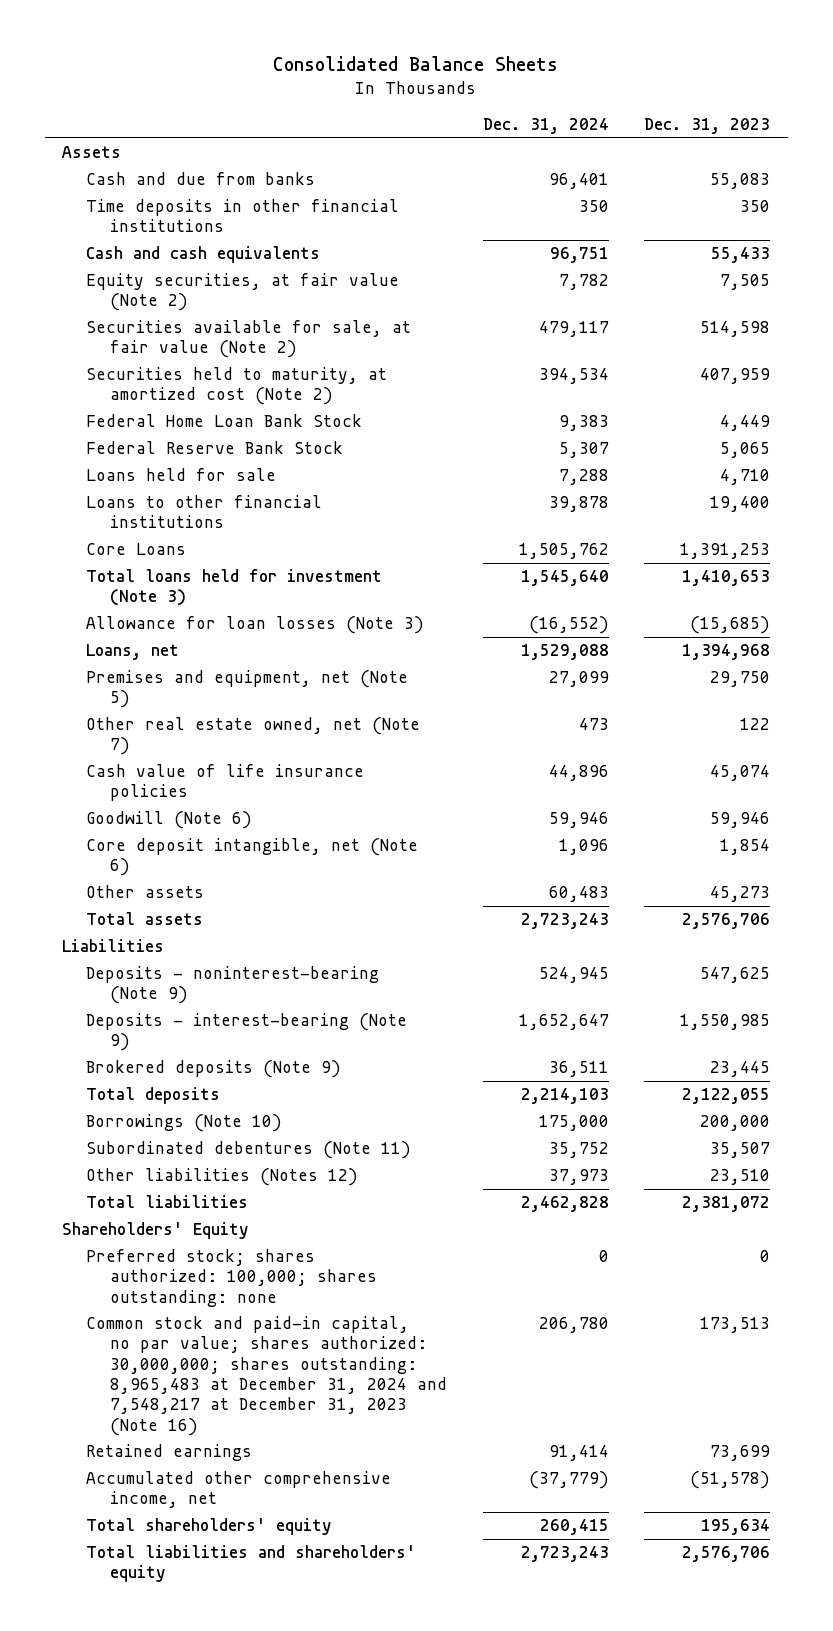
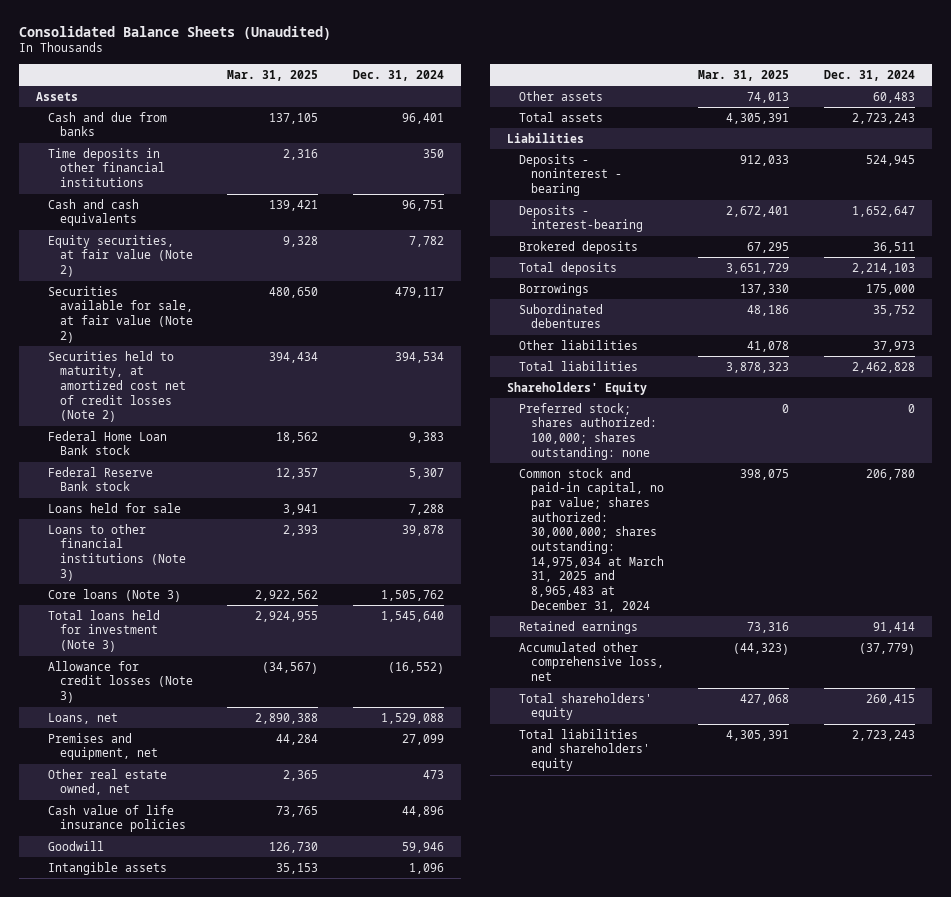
[273,56,559,72] Consolidated Balance Sheets -> [18,25,331,40] Consolidated Balance Sheets (Unaudited)
[644,118,771,135] Dec. 31, 2023 -> none
none -> [227,69,319,81] Mar. 31, 2025
[86,367,388,406] Securities held to maturity, at amortized cost (Note 2) -> [48,350,187,423] Securities held to maturity, at amortized cost net of credit losses (Note 2)
[86,414,363,428] Federal Home Loan Bank Stock -> [48,430,168,456] Federal Home Loan Bank stock
[86,441,344,455] Federal Reserve Bank Stock -> [48,466,154,492] Federal Reserve Bank stock
[86,495,323,529] Loans to other financial institutions -> [48,523,187,581] Loans to other financial institutions (Note 3)
[86,543,187,556] Core Loans -> [48,588,182,602] Core loans (Note 3)
[86,616,425,635] Allowance for loan losses (Note 3) -> [48,660,194,704] Allowance for credit losses (Note 3)
[86,670,409,709] Premises and equipment, net (Note 5) -> [48,732,159,761] Premises and equipment, net
[86,717,421,756] Other real estate owned, net (Note 7) -> [48,768,168,796] Other real estate owned, net
[86,811,253,830] Goodwill (Note 6) -> [48,840,105,851] Goodwill
[86,838,419,877] Core deposit intangible, net (Note 6) -> [48,861,168,875] Intangible assets
[86,966,380,1005] Deposits - noninterest-bearing (Note 9) -> [518,153,622,197] Deposits - noninterest - bearing
[86,1013,408,1052] Deposits - interest-bearing (Note 9) -> [518,204,643,233] Deposits - interest-bearing
[86,1060,342,1079] Brokered deposits (Note 9) -> [518,240,638,254] Brokered deposits
[86,1114,283,1133] Borrowings (Note 10) -> [518,282,589,296] Borrowings
[86,1141,412,1160] Subordinated debentures (Note 11) -> [518,303,603,329] Subordinated debentures
[86,1168,359,1187] Other liabilities (Notes 12) -> [518,339,638,350] Other liabilities
[86,1316,448,1436] Common stock and paid-in capital, no par value; shares authorized: 30,000,000; shares outstanding: 8,965,483 at December 31, 2024 and 7,548,217 at December 31, 2023 (Note 16) -> [518,467,664,612] Common stock and paid-in capital, no par value; shares authorized: 30,000,000; shares outstanding: 14,975,034 at March 31, 2025 and 8,965,483 at December 31, 2024
[86,1471,392,1509] Accumulated other comprehensive income, net -> [518,641,664,682] Accumulated other comprehensive loss, net

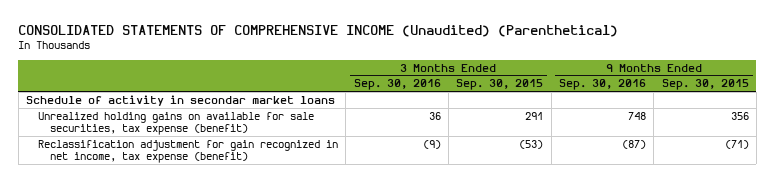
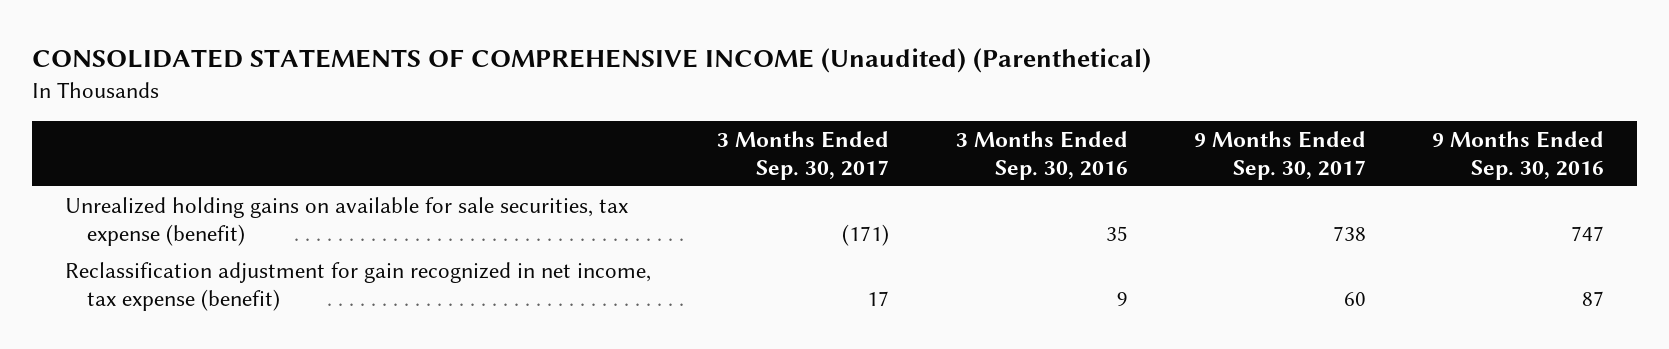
[456,79,544,91] Sep. 30, 2015 -> none
[661,79,749,91] Sep. 30, 2015 -> none
none -> [717,130,890,180] 3 Months Ended Sep. 30, 2017
none -> [1193,130,1366,180] 9 Months Ended Sep. 30, 2017
[25,94,335,106] Schedule of activity in secondar market loans -> none
[428,111,441,120] 36 -> [1105,225,1128,241] 35
[627,111,646,120] 748 -> [1571,225,1605,241] 747
[422,139,441,149] (9) -> [1116,291,1128,306] 9
[621,139,646,149] (87) -> [1582,290,1605,306] 87

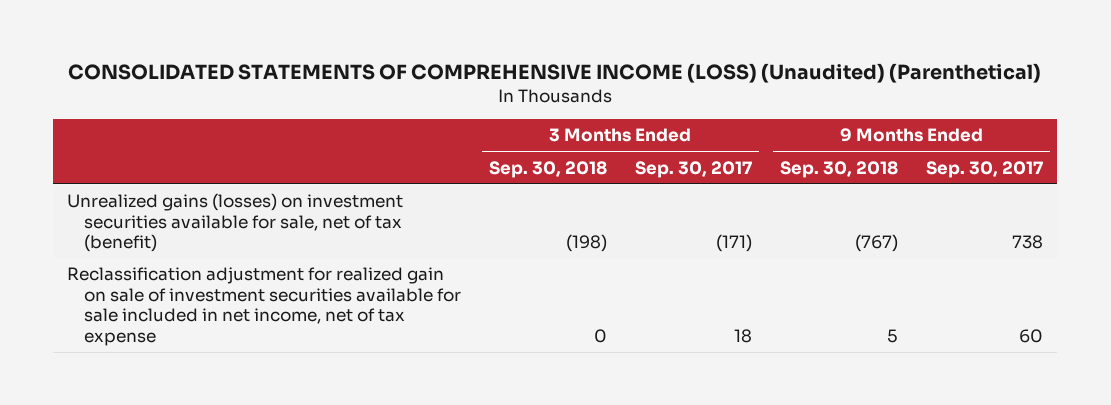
[31,48,1151,74] CONSOLIDATED STATEMENTS OF COMPREHENSIVE INCOME (Unaudited) (Parenthetical) -> [68,63,1042,84] CONSOLIDATED STATEMENTS OF COMPREHENSIVE INCOME (LOSS) (Unaudited) (Parenthetical)
[955,130,1128,180] 3 Months Ended Sep. 30, 2016 -> none
[1432,130,1605,180] 9 Months Ended Sep. 30, 2016 -> none
none -> [488,160,607,178] Sep. 30, 2018
none -> [780,160,899,178] Sep. 30, 2018
[64,196,628,246] Unrealized holding gains on available for sale securities, tax expense (benefit) -> [67,193,404,253] Unrealized gains (losses) on investment securities available for sale, net of tax (benefit)
[64,261,651,311] Reclassification adjustment for gain recognized in net income, tax expense (benefit) -> [67,267,461,346] Reclassification adjustment for realized gain on sale of investment securities available for sale included in net income, net of tax expense
[867,290,890,306] 17 -> [733,328,752,343] 18

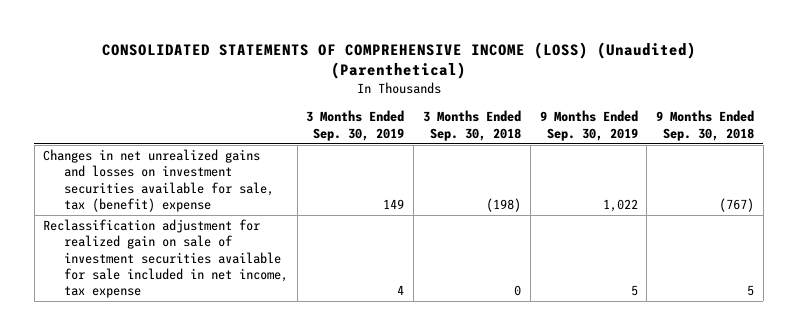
[634,160,752,178] Sep. 30, 2017 -> none
[926,160,1044,178] Sep. 30, 2017 -> none
none -> [306,110,405,141] 3 Months Ended Sep. 30, 2019
none -> [539,110,638,141] 9 Months Ended Sep. 30, 2019
[67,193,404,253] Unrealized gains (losses) on investment securities available for sale, net of tax (benefit) -> [43,149,274,213] Changes in net unrealized gains and losses on investment securities available for sale, tax (benefit) expense
[67,267,461,346] Reclassification adjustment for realized gain on sale of investment securities available for sale included in net income, net of tax expense -> [43,219,288,299] Reclassification adjustment for realized gain on sale of investment securities available for sale included in net income, tax expense

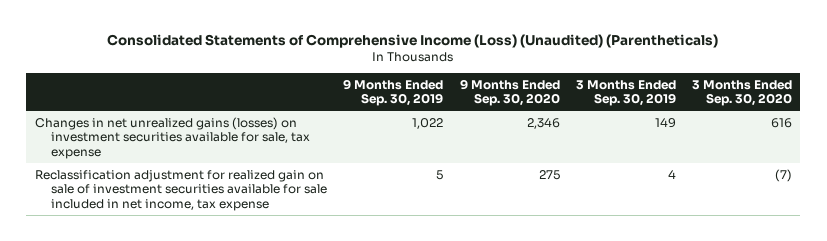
[101,41,696,80] CONSOLIDATED STATEMENTS OF COMPREHENSIVE INCOME (LOSS) (Unaudited) (Parenthetical) -> [107,33,719,48] Consolidated Statements of Comprehensive Income (Loss) (Unaudited) (Parentheticals)
[422,110,521,141] 3 Months Ended Sep. 30, 2018 -> none
[656,110,755,141] 9 Months Ended Sep. 30, 2018 -> none
none -> [459,78,560,106] 9 Months Ended Sep. 30, 2020
none -> [692,79,793,106] 3 Months Ended Sep. 30, 2020
[43,149,274,213] Changes in net unrealized gains and losses on investment securities available for sale, tax (benefit) expense -> [34,117,310,159] Changes in net unrealized gains (losses) on investment securities available for sale, tax expense

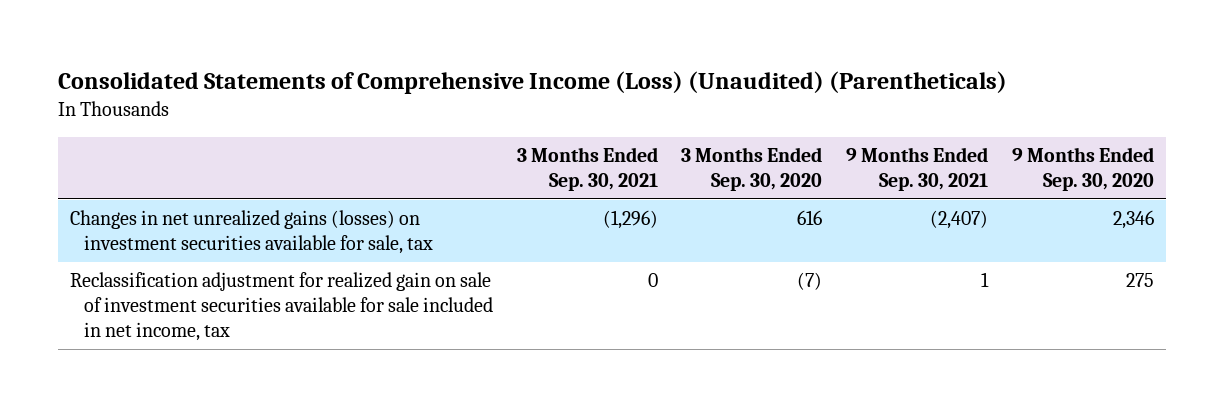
[343,78,444,106] 9 Months Ended Sep. 30, 2019 -> none
[575,79,676,106] 3 Months Ended Sep. 30, 2019 -> none
none -> [516,147,658,191] 3 Months Ended Sep. 30, 2021
none -> [845,147,988,191] 9 Months Ended Sep. 30, 2021
[34,117,310,159] Changes in net unrealized gains (losses) on investment securities available for sale, tax expense -> [69,210,433,255] Changes in net unrealized gains (losses) on investment securities available for sale, tax
[34,170,327,211] Reclassification adjustment for realized gain on sale of investment securities available for sale included in net income, tax expense -> [69,272,493,341] Reclassification adjustment for realized gain on sale of investment securities available for sale included in net income, tax

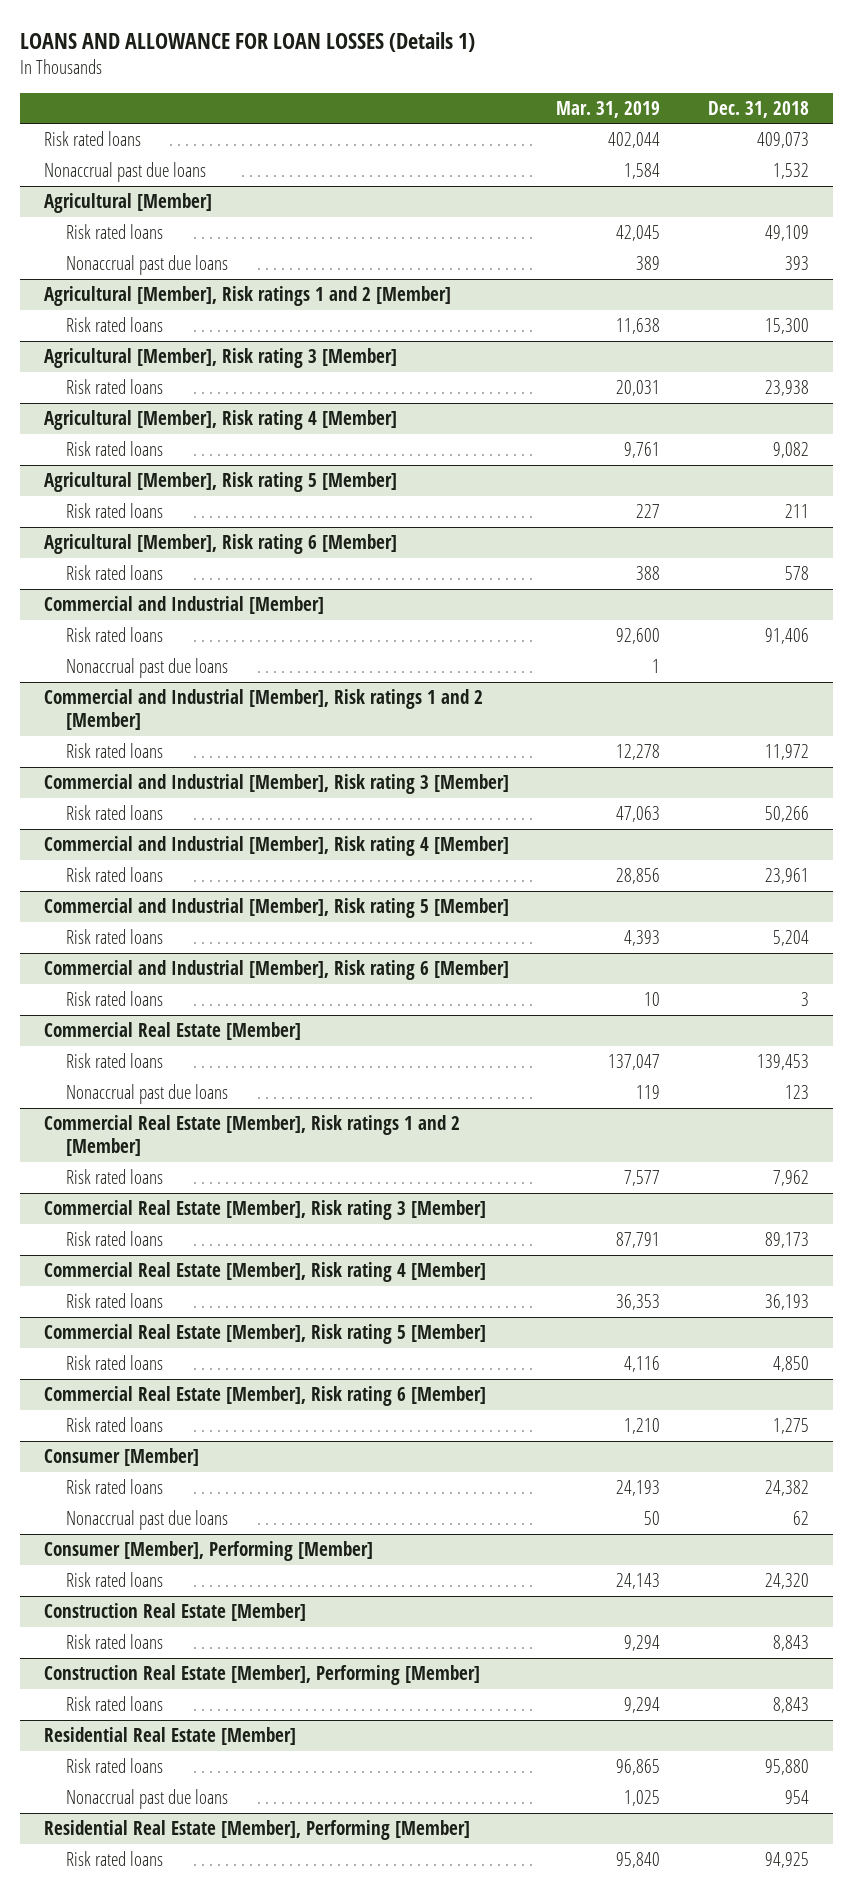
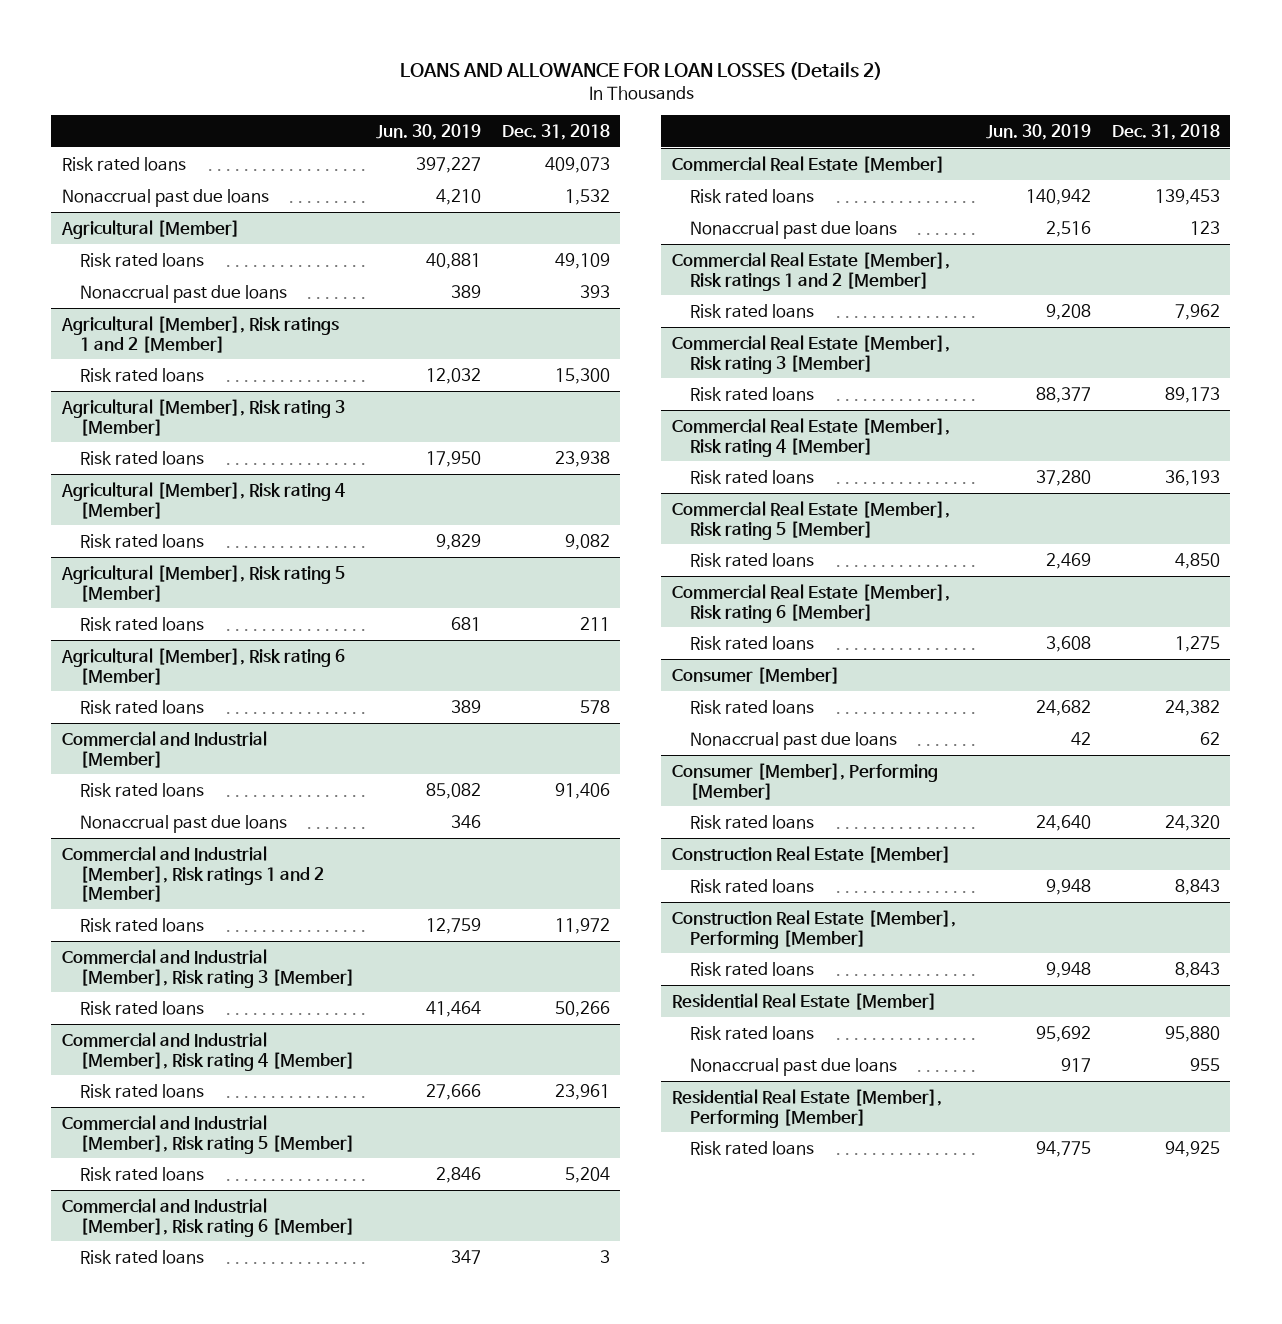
[20,32,476,53] LOANS AND ALLOWANCE FOR LOAN LOSSES (Details 1) -> [399,61,882,80] LOANS AND ALLOWANCE FOR LOAN LOSSES (Details 2)
[556,100,661,118] Mar. 31, 2019 -> none
none -> [376,123,482,140] Jun. 30, 2019
[784,1789,809,1804] 954 -> [1189,1057,1220,1071] 955

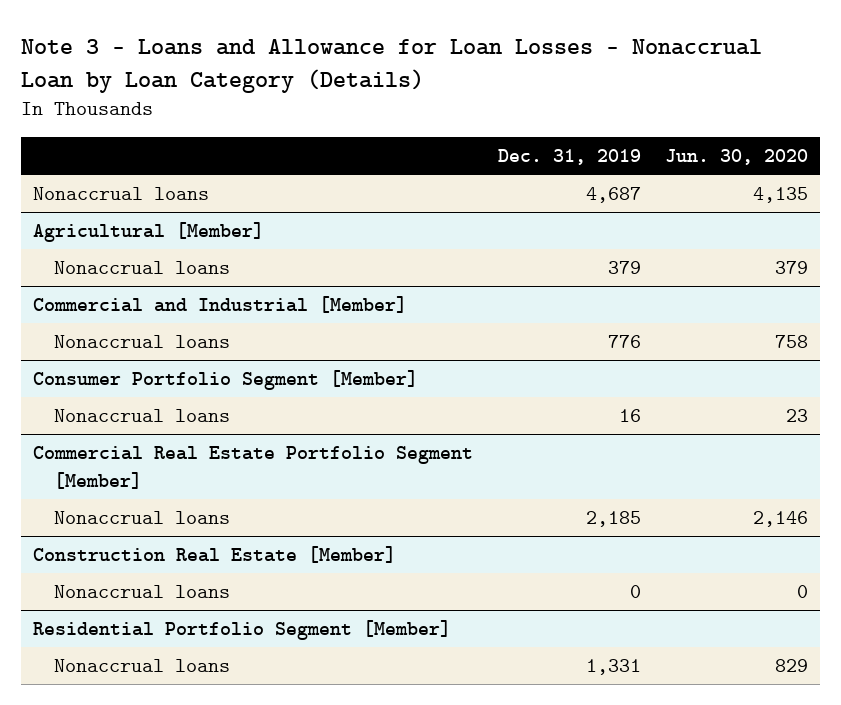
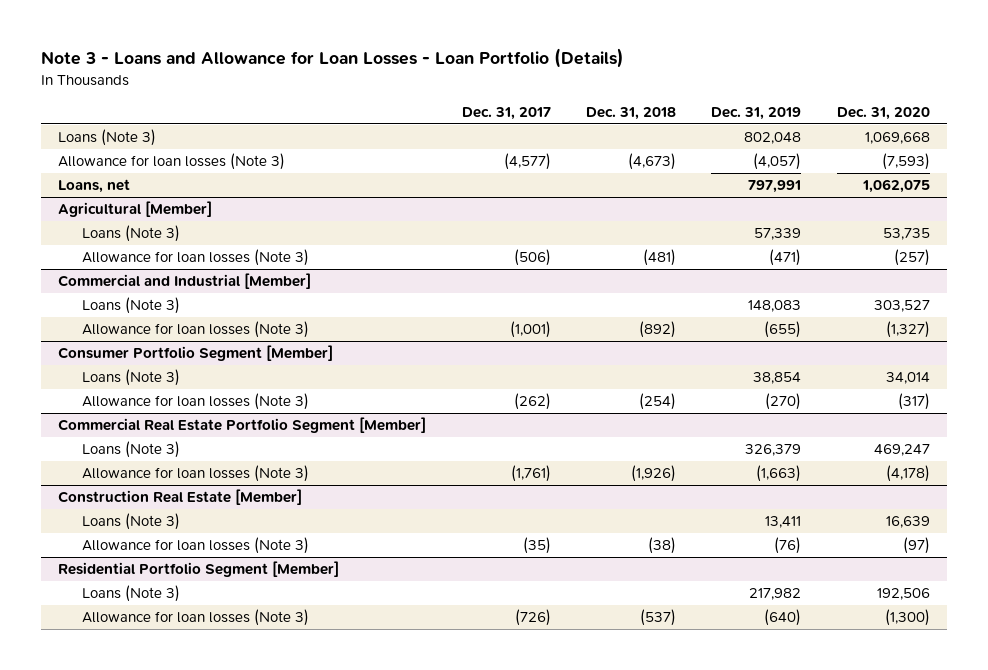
[20,38,762,93] Note 3 - Loans and Allowance for Loan Losses - Nonaccrual Loan by Loan Category (Details) -> [40,48,624,69] Note 3 - Loans and Allowance for Loan Losses - Loan Portfolio (Details)
[665,148,809,165] Jun. 30, 2020 -> none
none -> [461,107,551,121] Dec. 31, 2017
none -> [585,107,676,121] Dec. 31, 2018
none -> [836,107,930,121] Dec. 31, 2020
[33,187,210,201] Nonaccrual loans -> none
none -> [58,129,157,147] Loans (Note 3)
none -> [58,153,286,171] Allowance for loan losses (Note 3)
none -> [58,179,131,194] Loans, net
[54,261,231,275] Nonaccrual loans -> none
none -> [82,225,181,243] Loans (Note 3)
none -> [82,249,310,267] Allowance for loan losses (Note 3)
[54,335,231,349] Nonaccrual loans -> none
none -> [82,297,181,315] Loans (Note 3)
none -> [82,321,310,339] Allowance for loan losses (Note 3)
[54,409,231,423] Nonaccrual loans -> none
none -> [82,369,181,387] Loans (Note 3)
none -> [82,393,310,411] Allowance for loan losses (Note 3)
[54,511,231,525] Nonaccrual loans -> none
none -> [82,441,181,459] Loans (Note 3)
none -> [82,465,310,483] Allowance for loan losses (Note 3)
[54,585,231,599] Nonaccrual loans -> none
none -> [82,513,181,531] Loans (Note 3)
none -> [82,537,310,555] Allowance for loan losses (Note 3)
[54,659,231,673] Nonaccrual loans -> none
none -> [82,585,181,603] Loans (Note 3)
none -> [82,609,310,627] Allowance for loan losses (Note 3)

